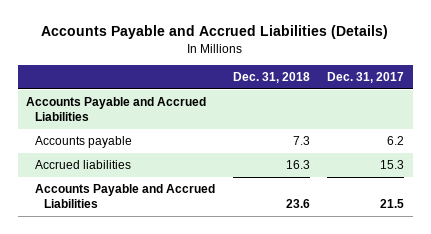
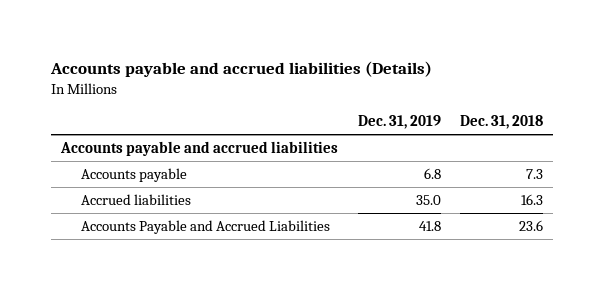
[41,25,389,40] Accounts Payable and Accrued Liabilities (Details) -> [50,60,433,77] Accounts payable and accrued liabilities (Details)
[327,71,405,83] Dec. 31, 2017 -> none
none -> [357,115,441,130] Dec. 31, 2019
[26,97,207,121] Accounts Payable and Accrued Liabilities -> [59,141,338,157] Accounts payable and accrued liabilities

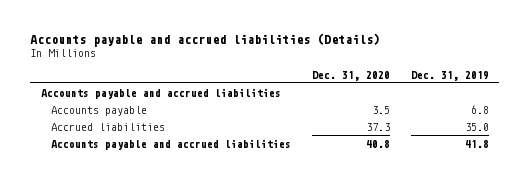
[460,115,544,130] Dec. 31, 2018 -> none
none -> [312,70,391,81] Dec. 31, 2020
[80,220,330,235] Accounts Payable and Accrued Liabilities -> [51,138,292,150] Accounts payable and accrued liabilities

